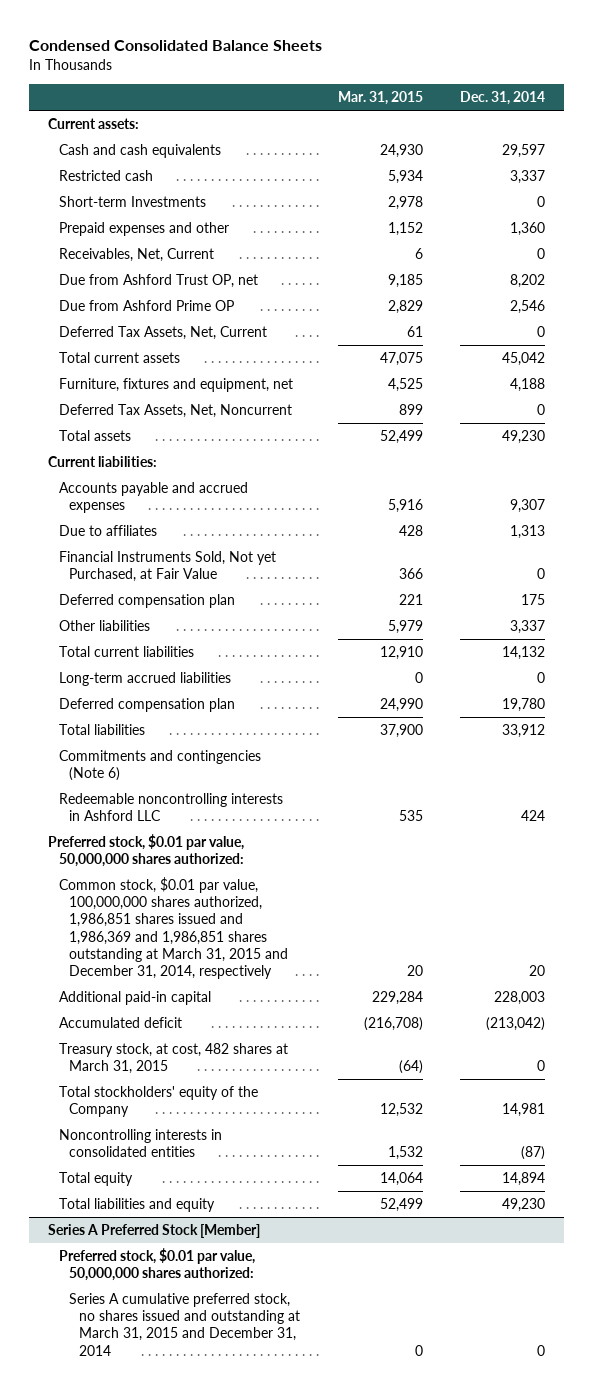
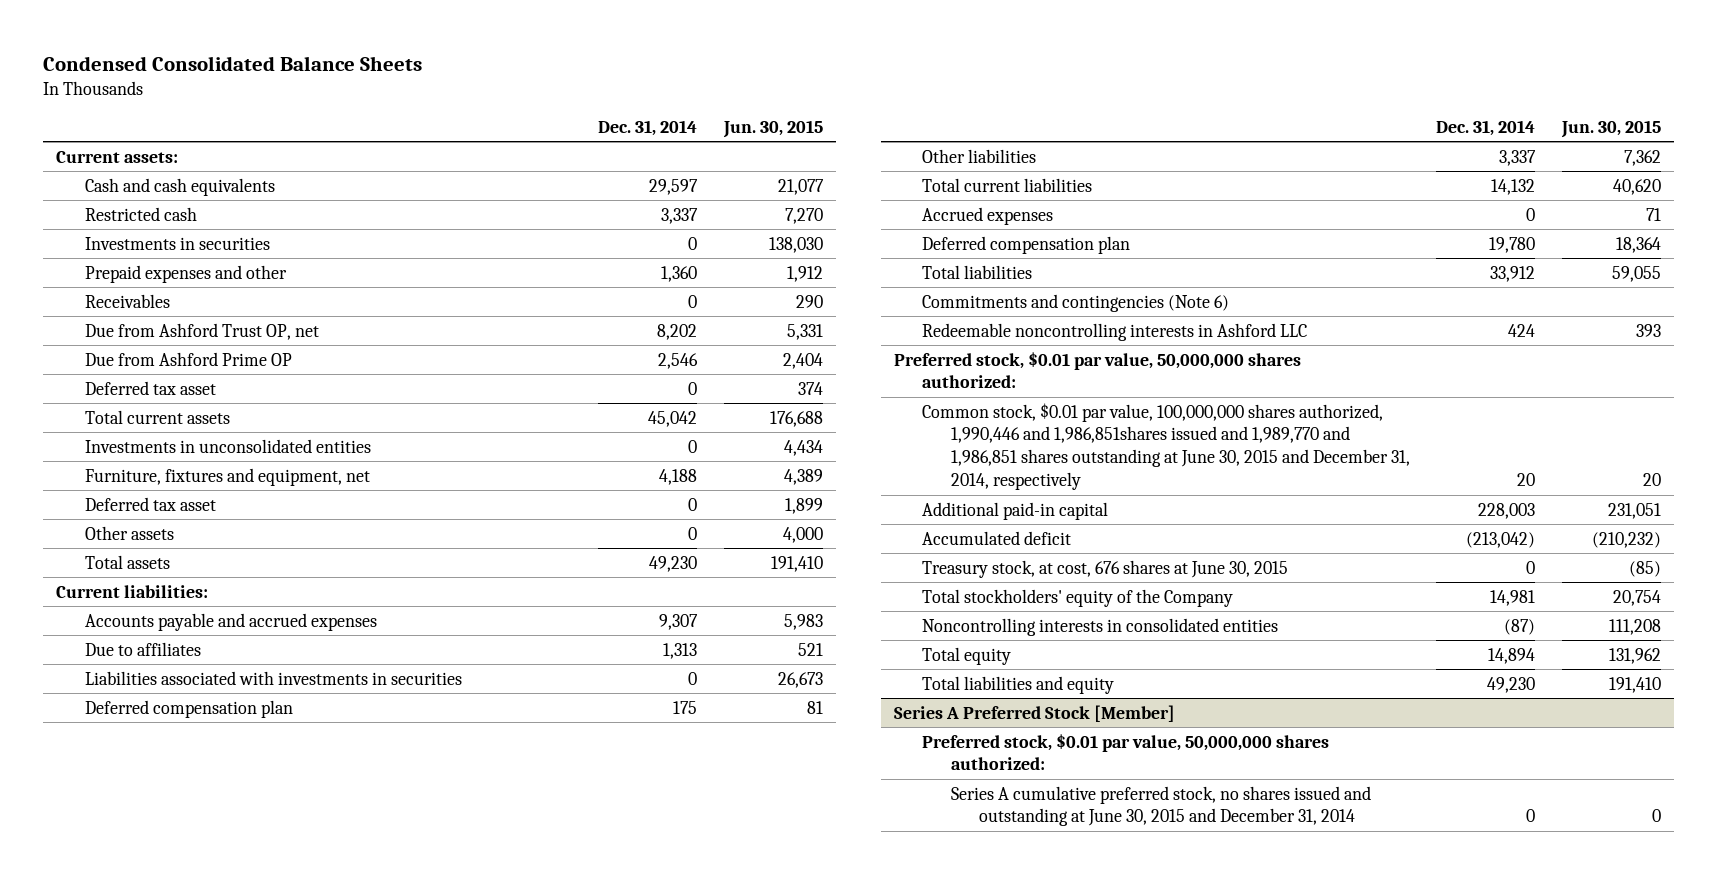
[337,91,423,106] Mar. 31, 2015 -> none
none -> [722,120,823,139] Jun. 30, 2015
[58,196,206,208] Short-term Investments -> [84,236,270,250] Investments in securities
[58,248,214,263] Receivables, Net, Current -> [84,293,170,308] Receivables
[58,326,267,341] Deferred Tax Assets, Net, Current -> [84,380,216,395] Deferred tax asset
none -> [84,438,371,453] Investments in unconsolidated entities
[58,404,292,419] Deferred Tax Assets, Net, Noncurrent -> [84,496,216,511] Deferred tax asset
none -> [84,525,174,540] Other assets
[58,551,276,583] Financial Instruments Sold, Not yet Purchased, at Fair Value -> [84,670,462,685] Liabilities associated with investments in securities
[58,672,231,687] Long-term accrued liabilities -> [922,206,1054,225] Accrued expenses
[58,877,289,979] Common stock, $0.01 par value, 100,000,000 shares authorized, 1,986,851 shares issued and 1,986,369 and 1,986,851 shares outstanding at March 31, 2015 and December 31, 2014, respectively -> [922,402,1410,491] Common stock, $0.01 par value, 100,000,000 shares authorized, 1,990,446 and 1,986,851shares issued and 1,989,770 and 1,986,851 shares outstanding at June 30, 2015 and December 31, 2014, respectively
[58,1043,288,1075] Treasury stock, at cost, 482 shares at March 31, 2015 -> [922,559,1289,578] Treasury stock, at cost, 676 shares at June 30, 2015
[69,1293,301,1356] Series A cumulative preferred stock, no shares issued and outstanding at March 31, 2015 and December 31, 2014 -> [950,785,1371,827] Series A cumulative preferred stock, no shares issued and outstanding at June 30, 2015 and December 31, 2014

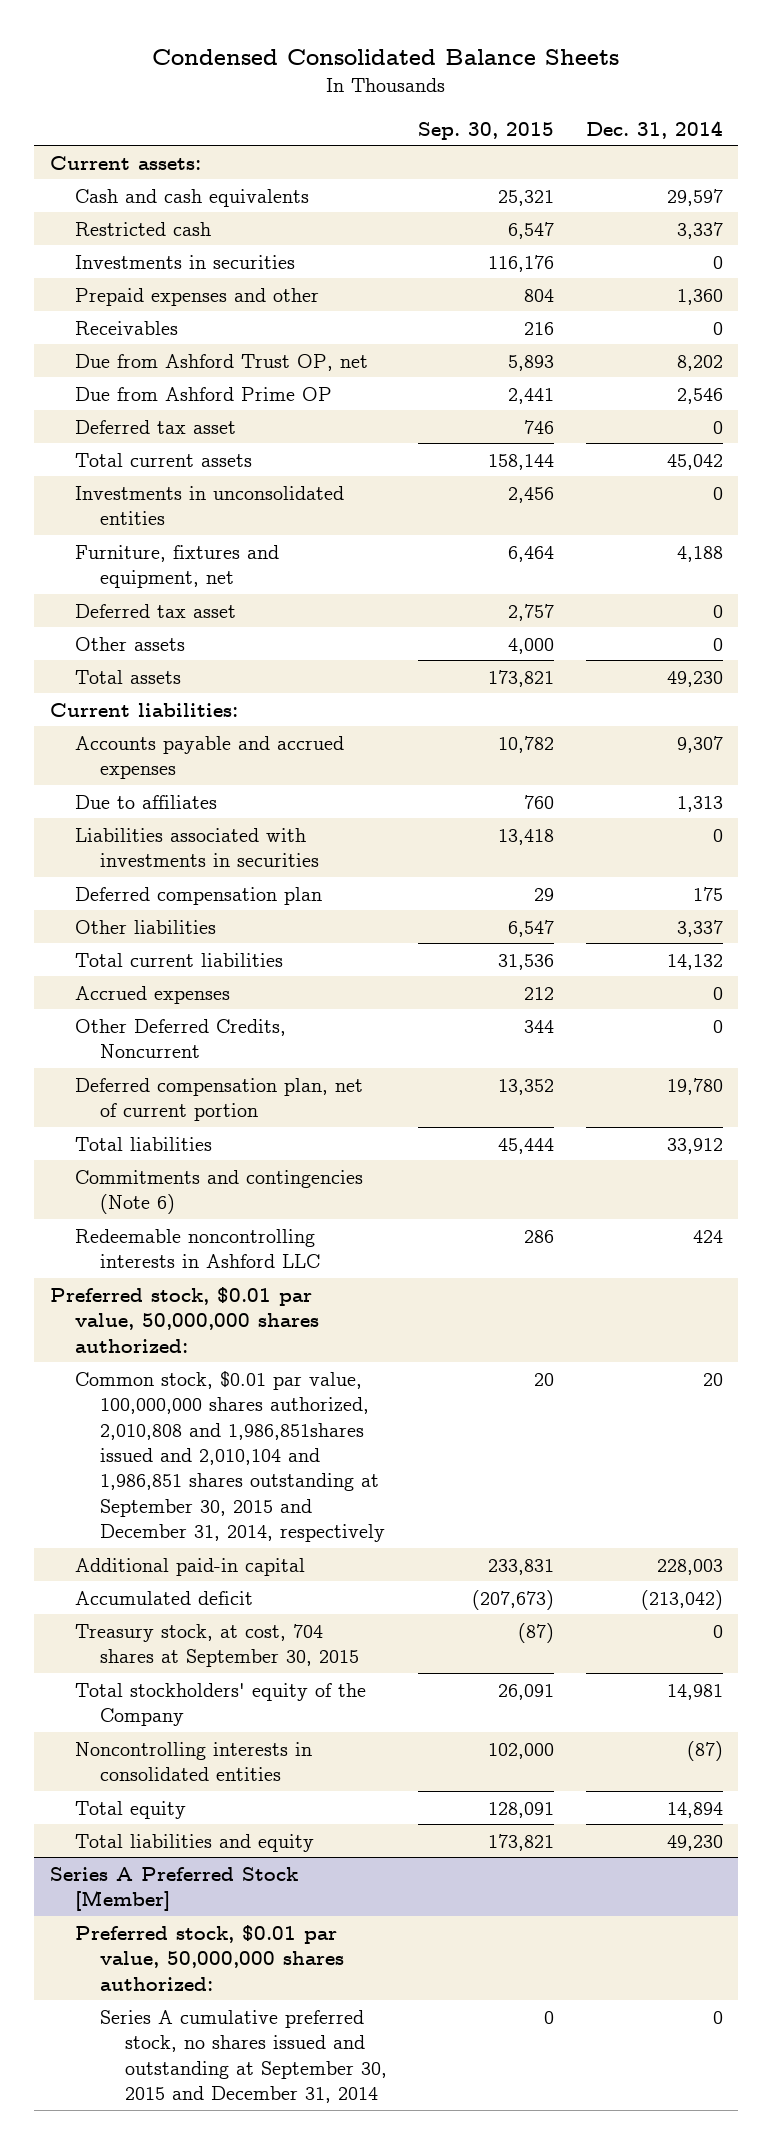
[722,120,823,139] Jun. 30, 2015 -> none
none -> [418,121,555,140] Sep. 30, 2015
none -> [74,1018,286,1059] Other Deferred Credits, Noncurrent
[922,235,1131,254] Deferred compensation plan -> [74,1077,363,1122] Deferred compensation plan, net of current portion
[922,402,1410,491] Common stock, $0.01 par value, 100,000,000 shares authorized, 1,990,446 and 1,986,851shares issued and 1,989,770 and 1,986,851 shares outstanding at June 30, 2015 and December 31, 2014, respectively -> [74,1370,385,1543] Common stock, $0.01 par value, 100,000,000 shares authorized, 2,010,808 and 1,986,851shares issued and 2,010,104 and 1,986,851 shares outstanding at September 30, 2015 and December 31, 2014, respectively
[922,559,1289,578] Treasury stock, at cost, 676 shares at June 30, 2015 -> [74,1623,359,1668] Treasury stock, at cost, 704 shares at September 30, 2015
[950,785,1371,827] Series A cumulative preferred stock, no shares issued and outstanding at June 30, 2015 and December 31, 2014 -> [99,2009,387,2103] Series A cumulative preferred stock, no shares issued and outstanding at September 30, 2015 and December 31, 2014

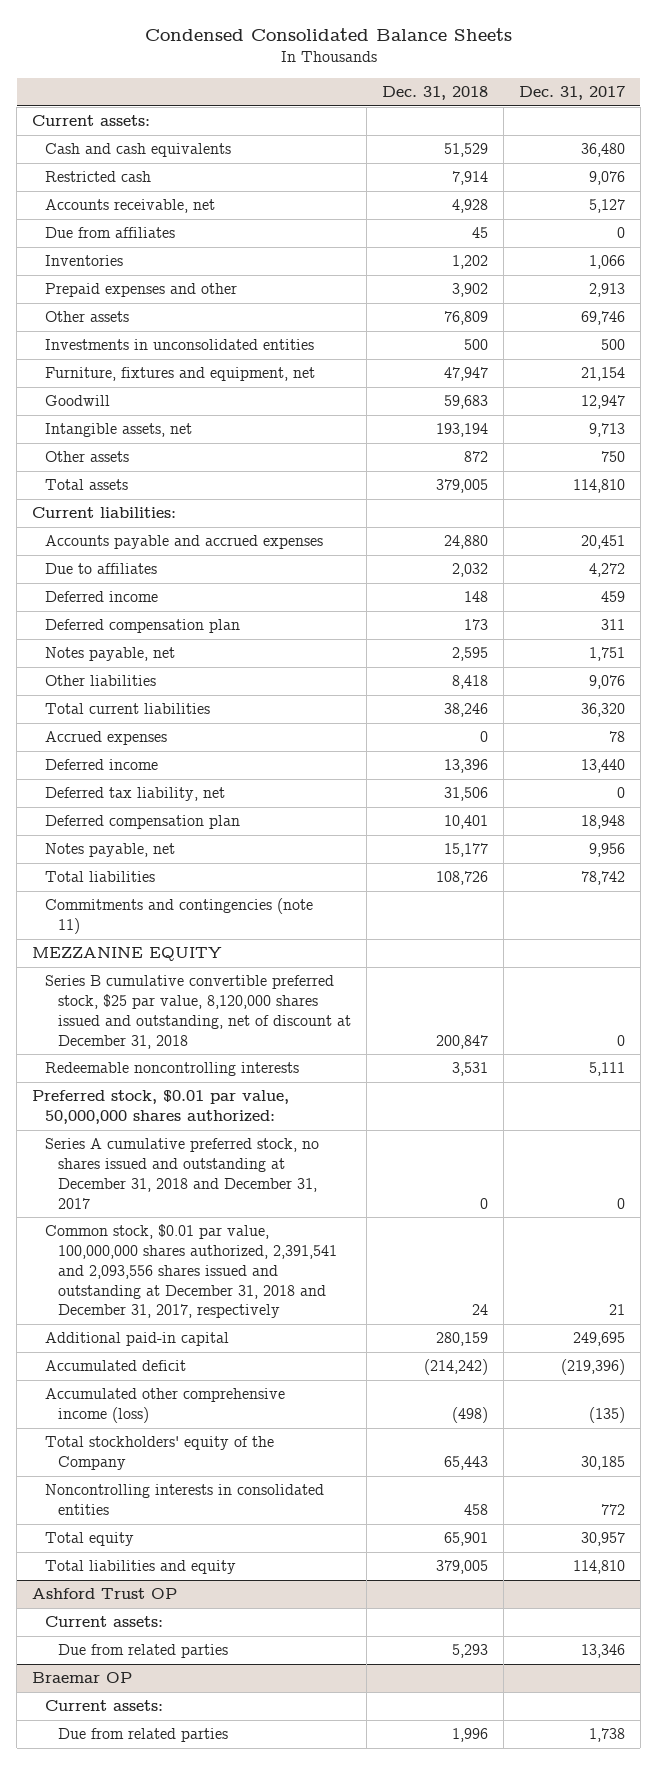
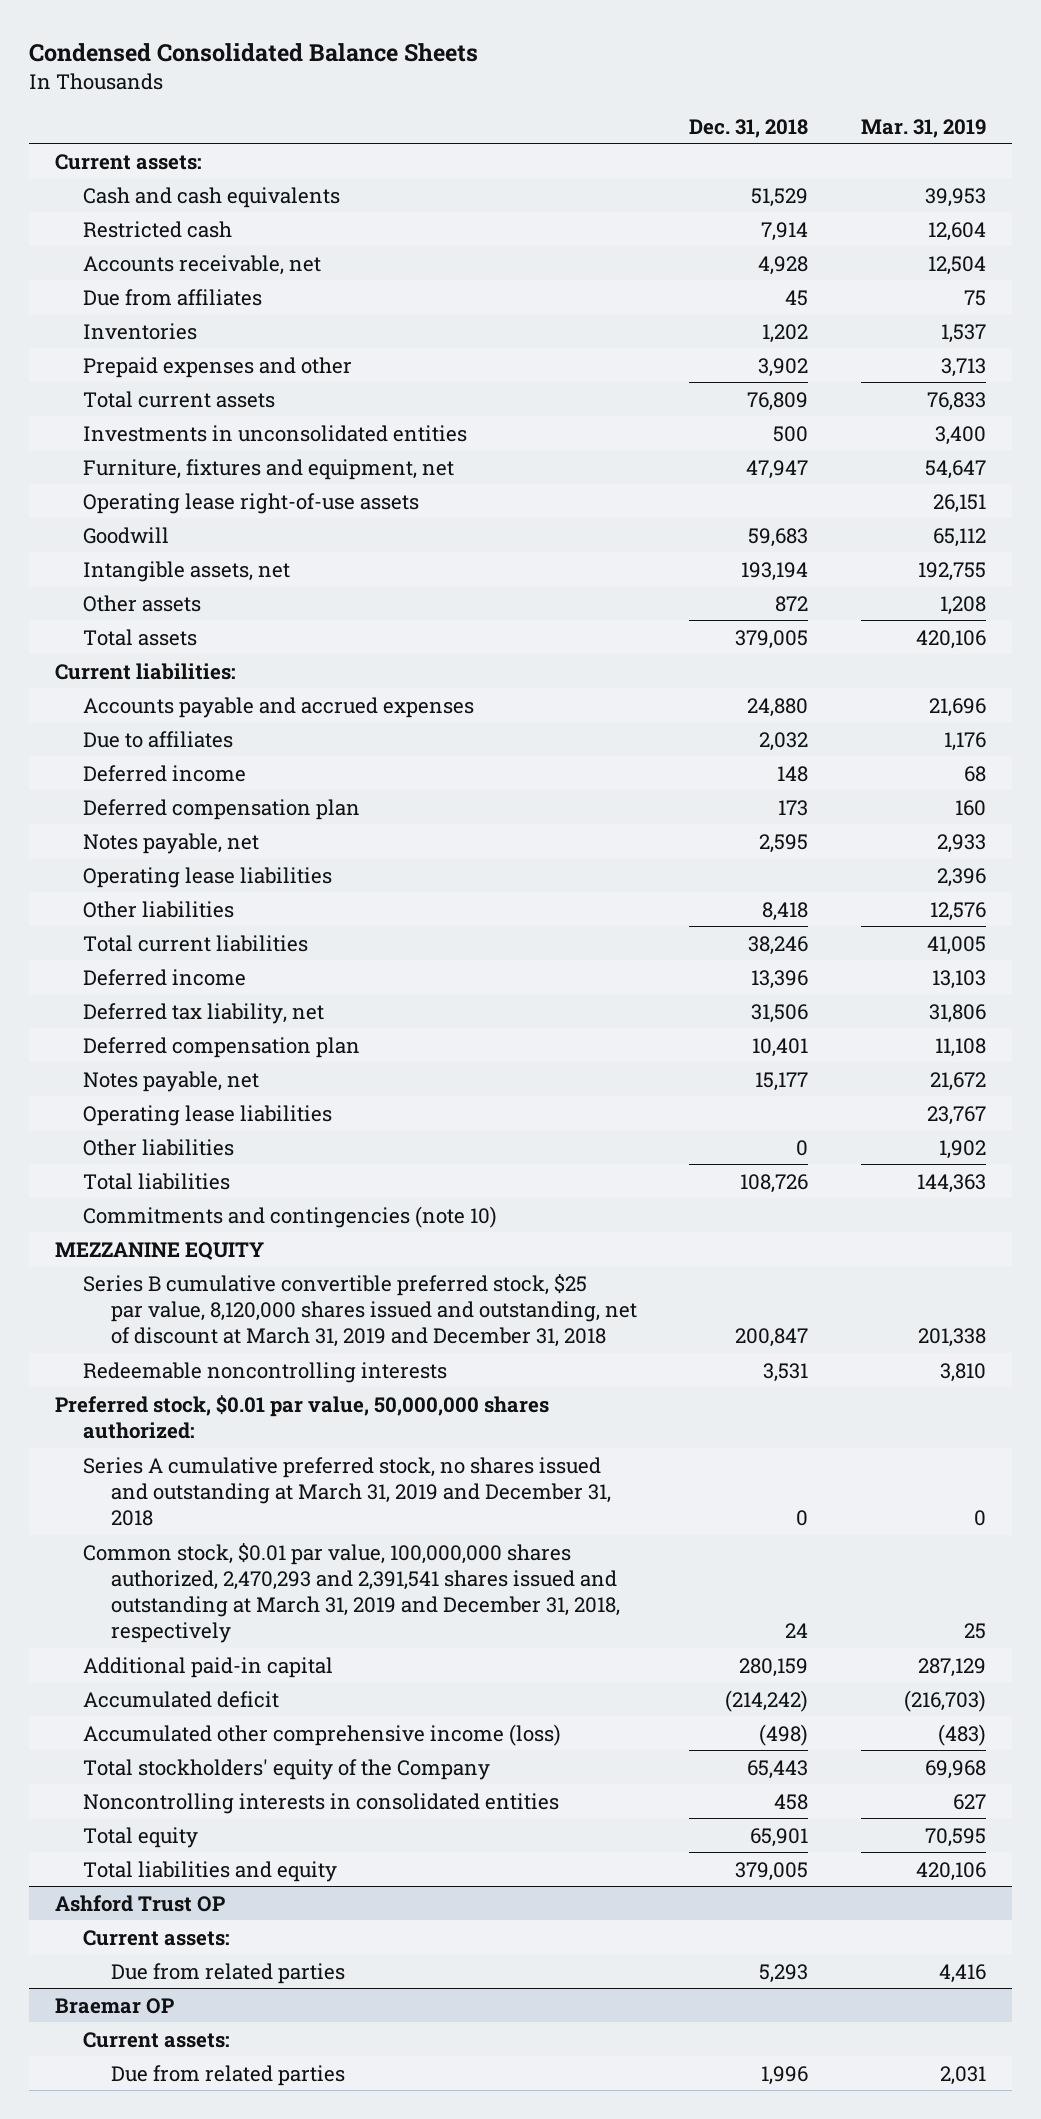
[519,86,626,101] Dec. 31, 2017 -> none
none -> [860,118,986,138] Mar. 31, 2019
[45,311,130,323] Other assets -> [82,390,275,408] Total current assets
none -> [82,492,419,514] Operating lease right-of-use assets
none -> [82,866,332,888] Operating lease liabilities
[45,731,168,746] Accrued expenses -> none
none -> [82,1104,332,1126] Operating lease liabilities
none -> [82,1138,234,1156] Other liabilities
[45,898,314,935] Commitments and contingencies (note 11) -> [82,1205,497,1228] Commitments and contingencies (note 10)
[45,975,352,1049] Series B cumulative convertible preferred stock, $25 par value, 8,120,000 shares issued and outstanding, net of discount at December 31, 2018 -> [82,1273,637,1347] Series B cumulative convertible preferred stock, $25 par value, 8,120,000 shares issued and outstanding, net of discount at March 31, 2019 and December 31, 2018
[45,1138,320,1209] Series A cumulative preferred stock, no shares issued and outstanding at December 31, 2018 and December 31, 2017 -> [82,1456,611,1526] Series A cumulative preferred stock, no shares issued and outstanding at March 31, 2019 and December 31, 2018
[45,1224,338,1319] Common stock, $0.01 par value, 100,000,000 shares authorized, 2,391,541 and 2,093,556 shares issued and outstanding at December 31, 2018 and December 31, 2017, respectively -> [82,1542,620,1644] Common stock, $0.01 par value, 100,000,000 shares authorized, 2,470,293 and 2,391,541 shares issued and outstanding at March 31, 2019 and December 31, 2018, respectively

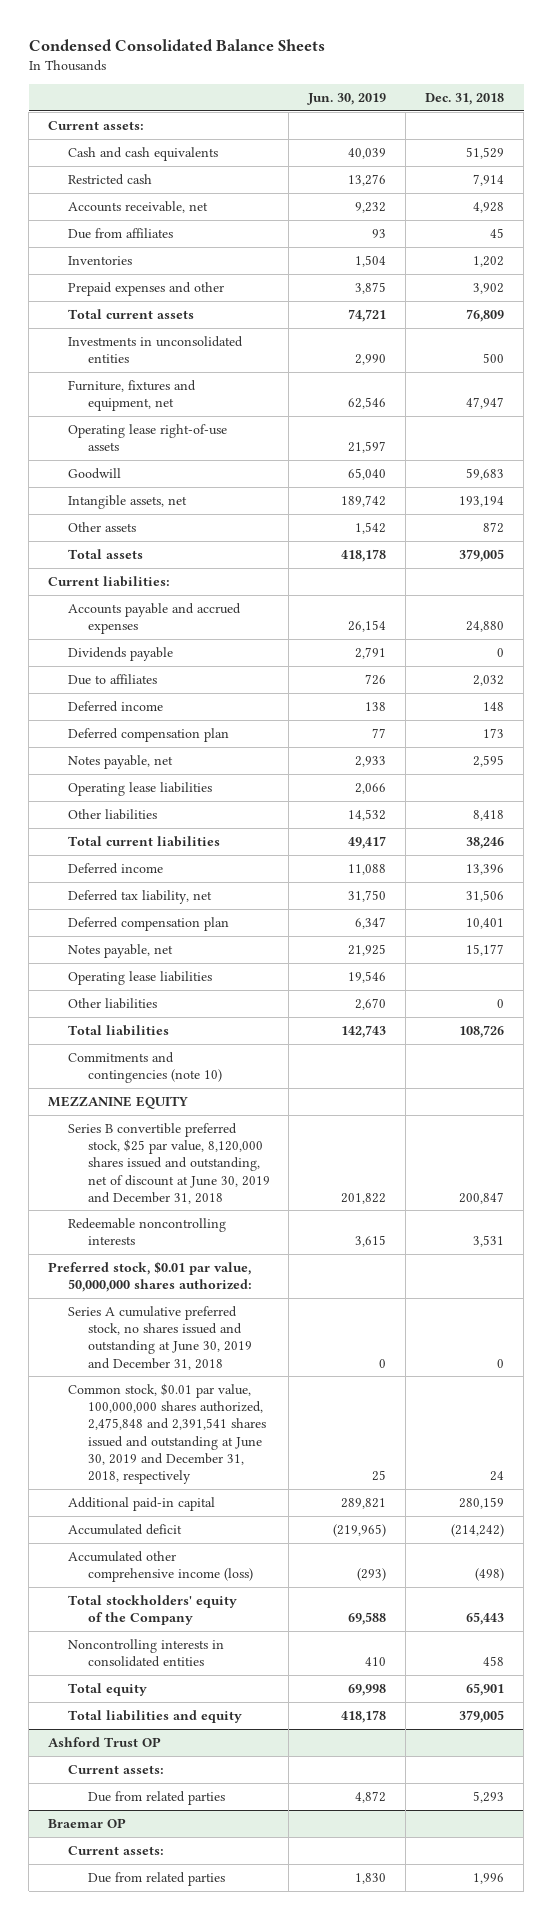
[860,118,986,138] Mar. 31, 2019 -> none
none -> [307,92,387,105] Jun. 30, 2019
none -> [67,646,173,661] Dividends payable
[82,1273,637,1347] Series B cumulative convertible preferred stock, $25 par value, 8,120,000 shares issued and outstanding, net of discount at March 31, 2019 and December 31, 2018 -> [67,1122,270,1204] Series B convertible preferred stock, $25 par value, 8,120,000 shares issued and outstanding, net of discount at June 30, 2019 and December 31, 2018
[82,1456,611,1526] Series A cumulative preferred stock, no shares issued and outstanding at March 31, 2019 and December 31, 2018 -> [67,1305,252,1370] Series A cumulative preferred stock, no shares issued and outstanding at June 30, 2019 and December 31, 2018
[82,1542,620,1644] Common stock, $0.01 par value, 100,000,000 shares authorized, 2,470,293 and 2,391,541 shares issued and outstanding at March 31, 2019 and December 31, 2018, respectively -> [67,1382,266,1484] Common stock, $0.01 par value, 100,000,000 shares authorized, 2,475,848 and 2,391,541 shares issued and outstanding at June 30, 2019 and December 31, 2018, respectively

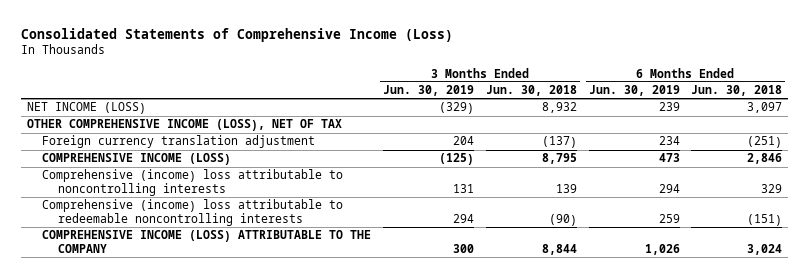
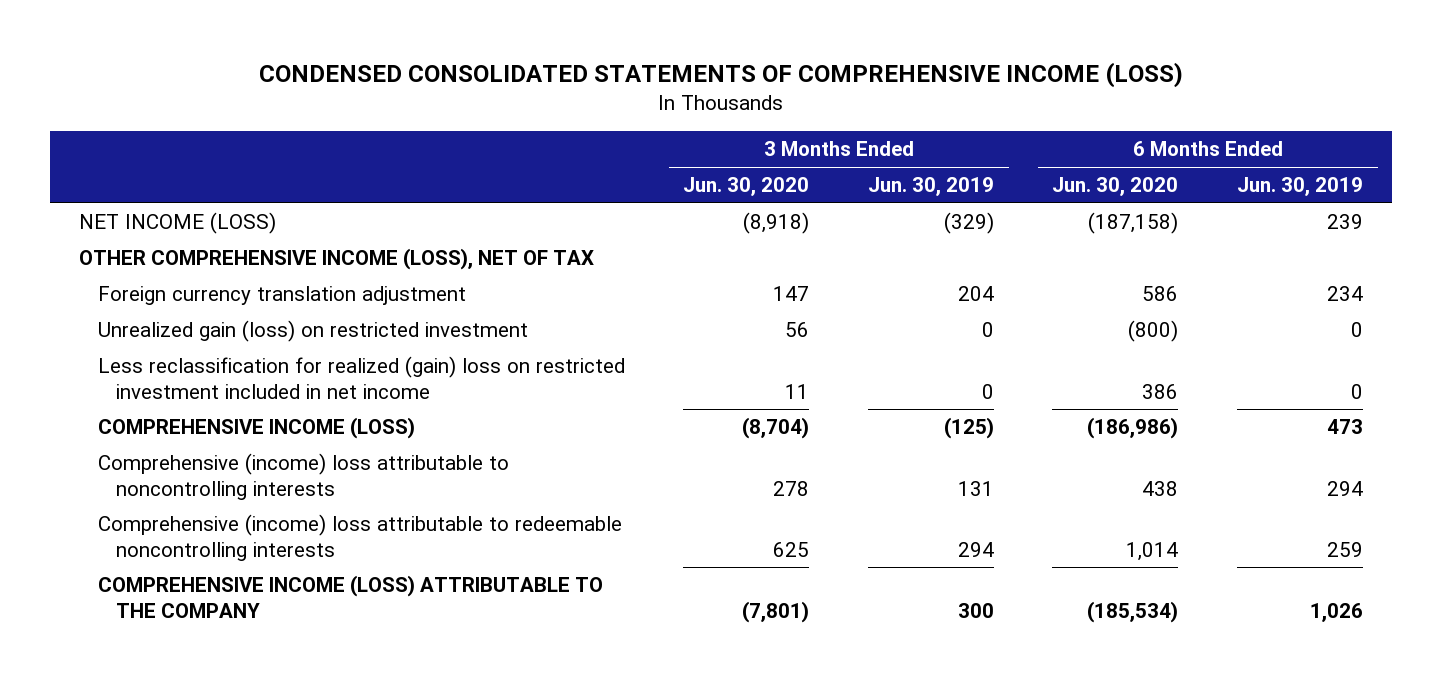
[21,27,454,42] Consolidated Statements of Comprehensive Income (Loss) -> [259,62,1184,89] CONDENSED CONSOLIDATED STATEMENTS OF COMPREHENSIVE INCOME (LOSS)
[485,85,577,97] Jun. 30, 2018 -> none
[691,85,783,97] Jun. 30, 2018 -> none
none -> [683,177,810,197] Jun. 30, 2020
none -> [1052,177,1179,197] Jun. 30, 2020
none -> [97,320,528,343] Unrealized gain (loss) on restricted investment
none -> [97,356,625,399] Less reclassification for realized (gain) loss on restricted investment included in net income

